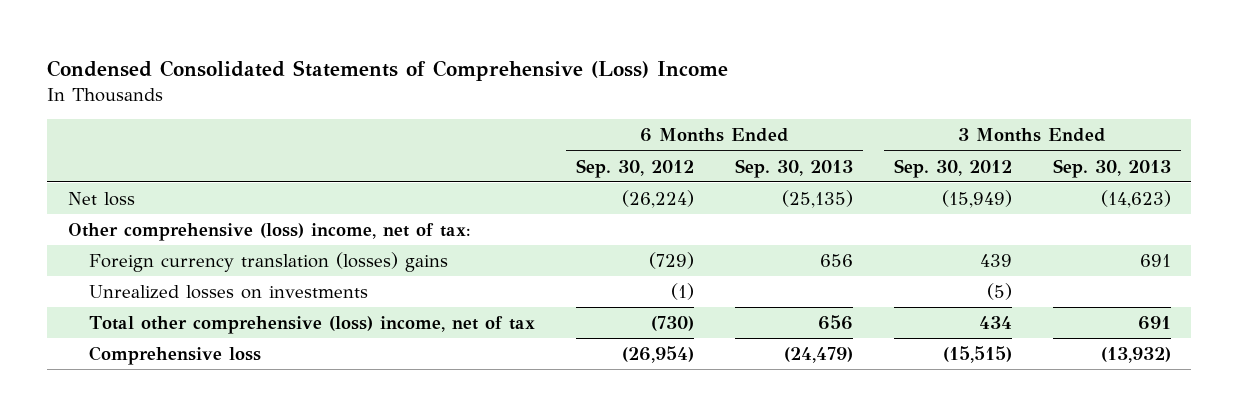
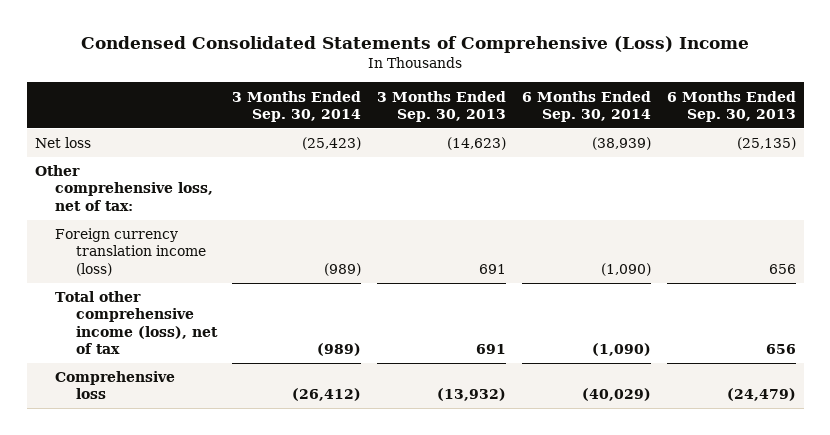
[576,158,695,178] Sep. 30, 2012 -> none
[893,158,1012,178] Sep. 30, 2012 -> none
none -> [232,90,362,122] 3 Months Ended Sep. 30, 2014
none -> [521,90,651,122] 6 Months Ended Sep. 30, 2014
[89,285,369,300] Unrealized losses on investments -> none
[67,223,471,242] Other comprehensive (loss) income, net of tax: -> [34,165,214,211] Other comprehensive loss, net of tax:
[89,252,449,273] Foreign currency translation (losses) gains -> [55,228,206,276] Foreign currency translation income (loss)
[89,316,536,335] Total other comprehensive (loss) income, net of tax -> [55,291,218,355] Total other comprehensive income (loss), net of tax

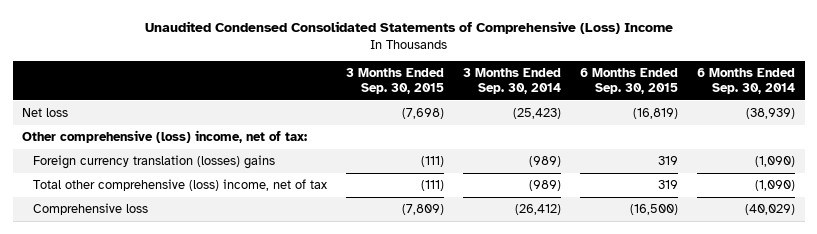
[81,35,750,53] Condensed Consolidated Statements of Comprehensive (Loss) Income -> [144,20,673,34] Unaudited Condensed Consolidated Statements of Comprehensive (Loss) Income
[377,90,507,122] 3 Months Ended Sep. 30, 2013 -> none
[666,90,796,122] 6 Months Ended Sep. 30, 2013 -> none
none -> [346,68,445,95] 3 Months Ended Sep. 30, 2015
none -> [580,68,679,95] 6 Months Ended Sep. 30, 2015
[34,165,214,211] Other comprehensive loss, net of tax: -> [22,130,308,144] Other comprehensive (loss) income, net of tax:
[55,228,206,276] Foreign currency translation income (loss) -> [33,155,276,170] Foreign currency translation (losses) gains
[55,291,218,355] Total other comprehensive income (loss), net of tax -> [33,179,328,192] Total other comprehensive (loss) income, net of tax

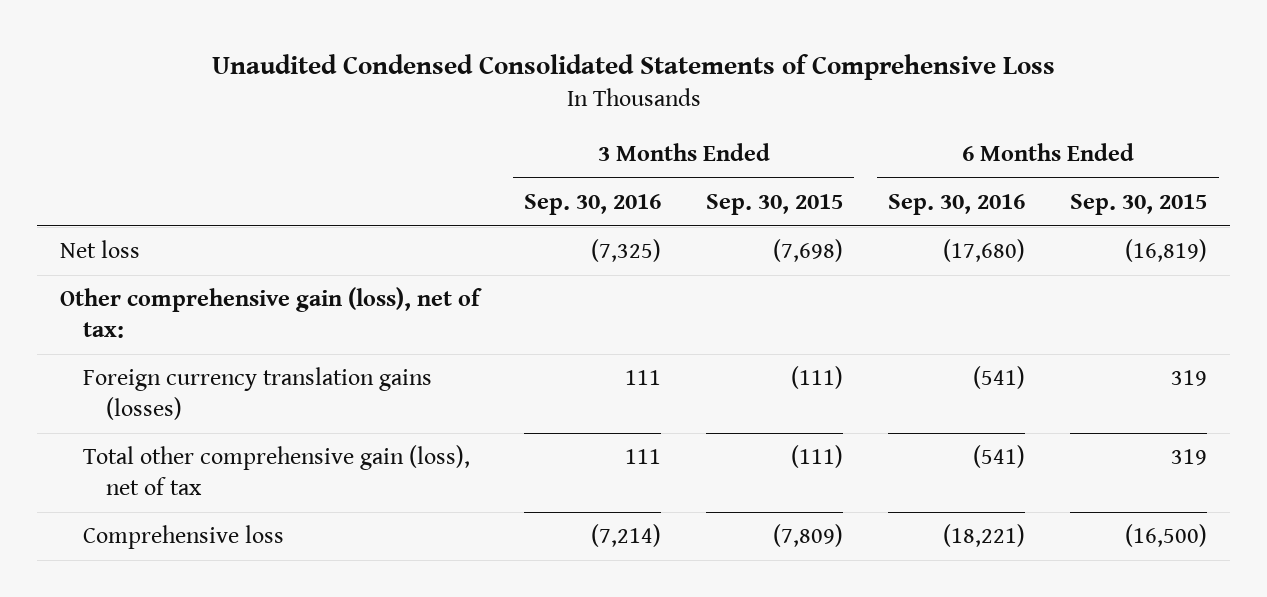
[144,20,673,34] Unaudited Condensed Consolidated Statements of Comprehensive (Loss) Income -> [211,53,1055,80] Unaudited Condensed Consolidated Statements of Comprehensive Loss
[463,68,562,95] 3 Months Ended Sep. 30, 2014 -> none
[697,68,796,95] 6 Months Ended Sep. 30, 2014 -> none
none -> [523,194,661,216] Sep. 30, 2016
none -> [888,194,1026,216] Sep. 30, 2016
[22,130,308,144] Other comprehensive (loss) income, net of tax: -> [59,287,482,338] Other comprehensive gain (loss), net of tax:
[33,155,276,170] Foreign currency translation (losses) gains -> [82,367,432,420] Foreign currency translation gains (losses)
[33,179,328,192] Total other comprehensive (loss) income, net of tax -> [82,445,470,495] Total other comprehensive gain (loss), net of tax

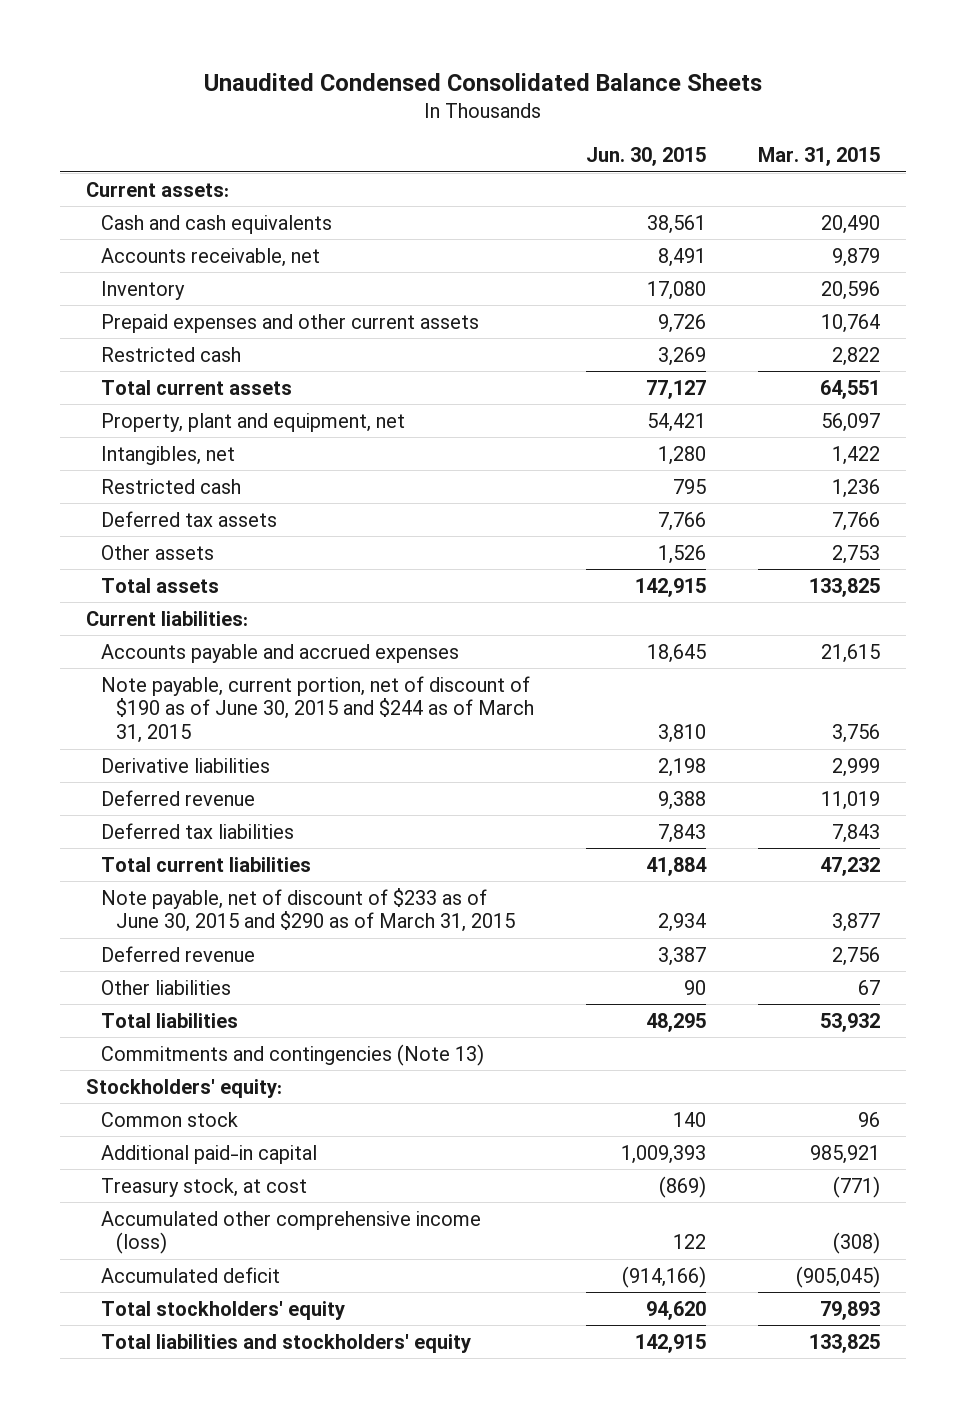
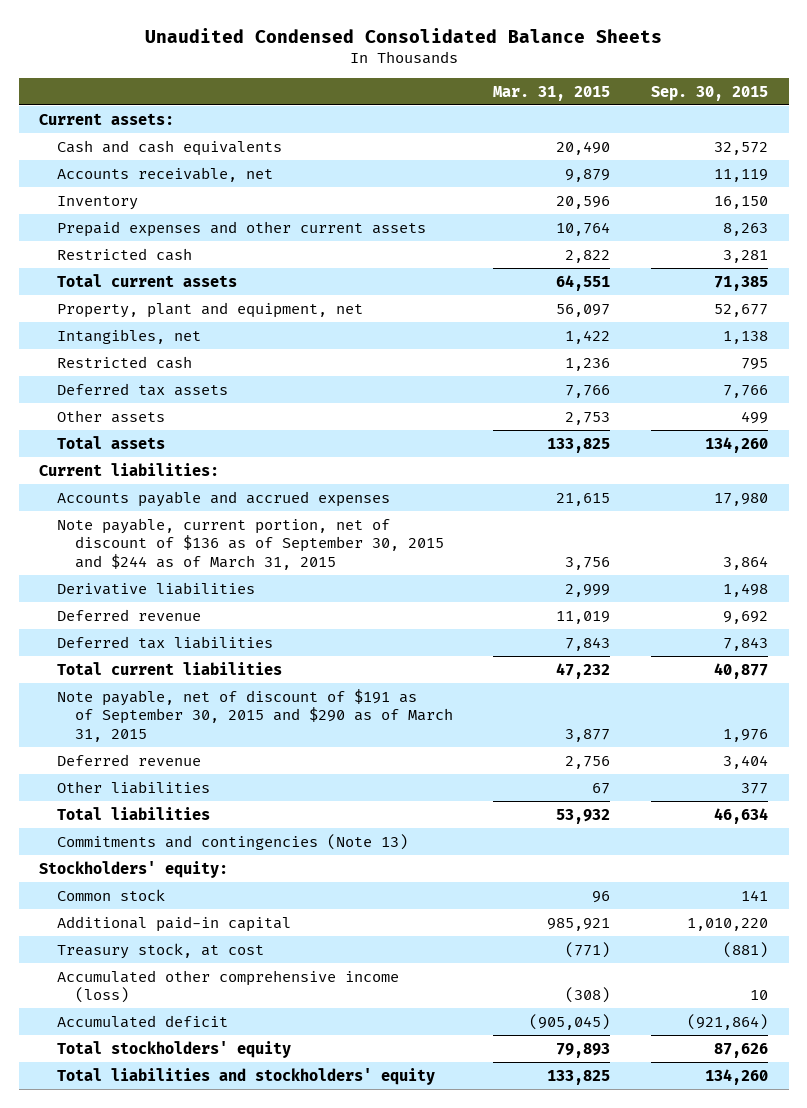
[586,147,707,167] Jun. 30, 2015 -> none
none -> [651,85,769,101] Sep. 30, 2015
[100,675,535,744] Note payable, current portion, net of discount of $190 as of June 30, 2015 and $244 as of March 31, 2015 -> [56,517,444,570] Note payable, current portion, net of discount of $136 as of September 30, 2015 and $244 as of March 31, 2015
[100,887,516,933] Note payable, net of discount of $233 as of June 30, 2015 and $290 as of March 31, 2015 -> [56,688,453,742] Note payable, net of discount of $191 as of September 30, 2015 and $290 as of March 31, 2015

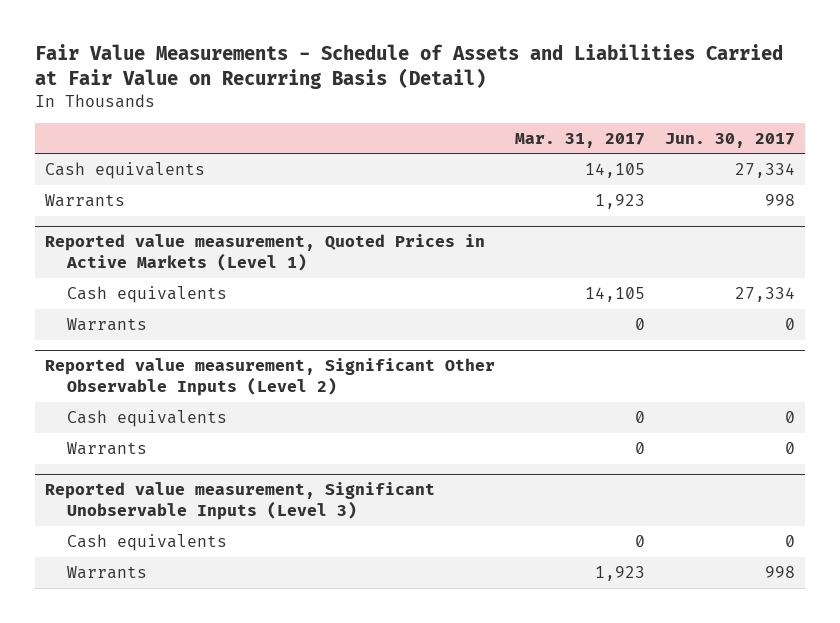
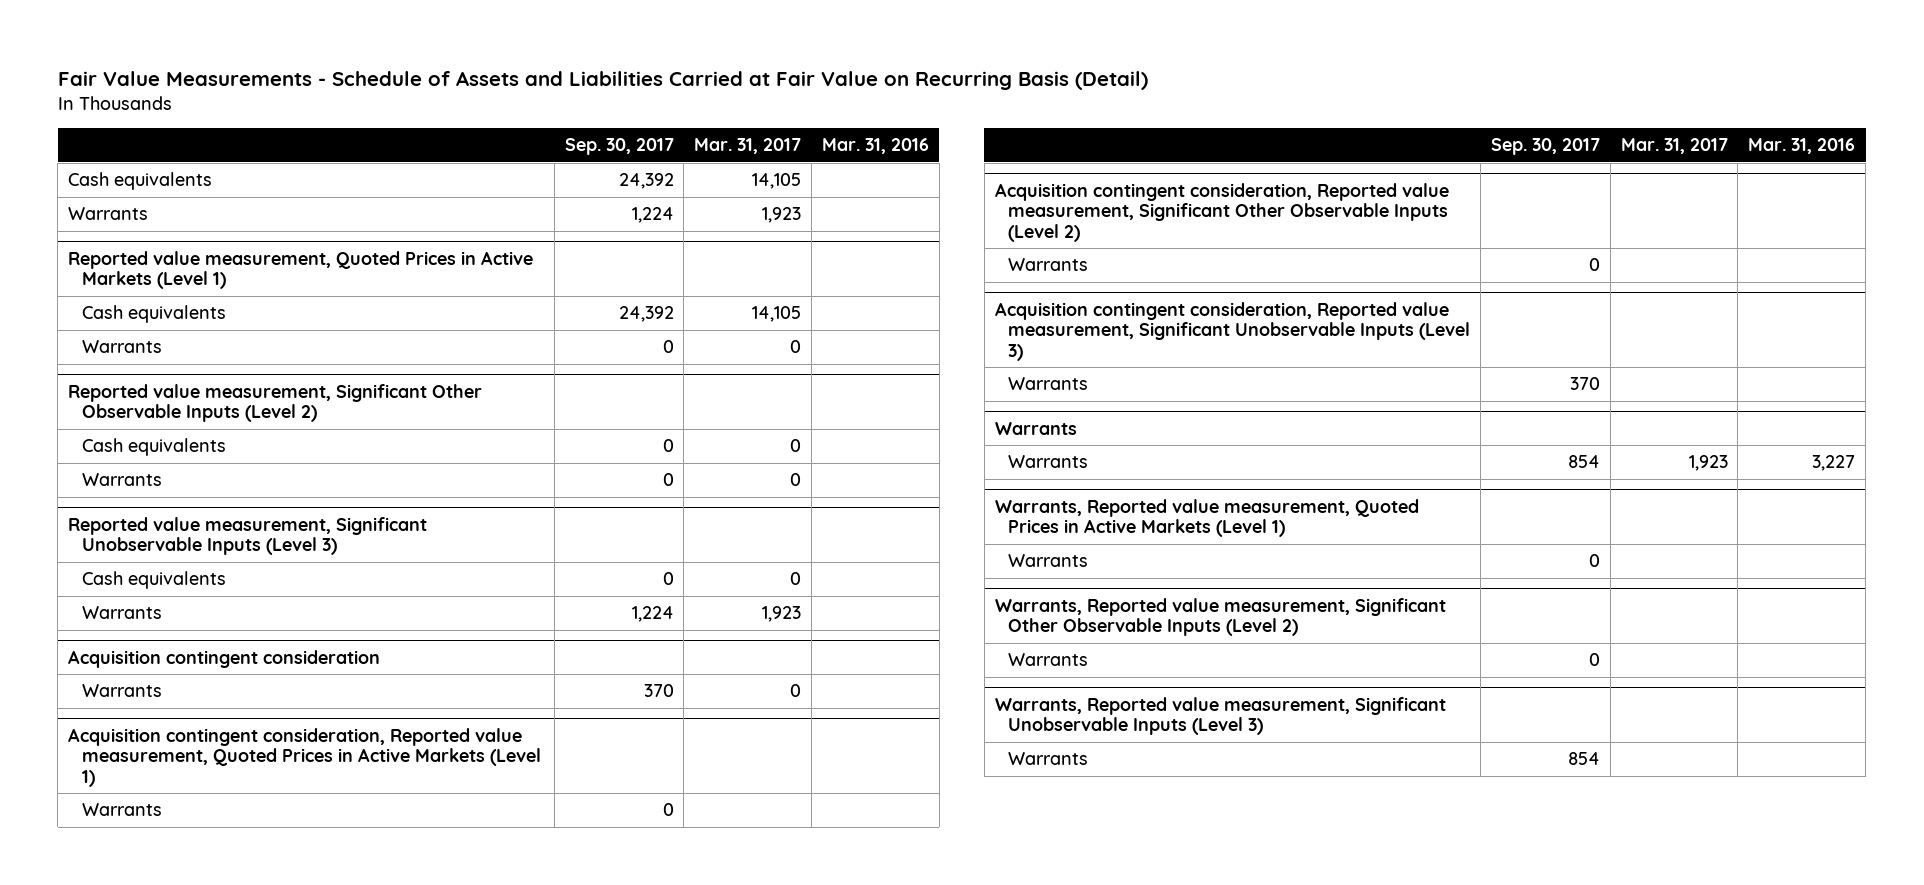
[665,132,796,148] Jun. 30, 2017 -> none
none -> [564,138,674,156] Sep. 30, 2017
none -> [822,138,930,155] Mar. 31, 2016
none -> [68,649,381,668] Acquisition contingent consideration
none -> [81,684,162,698] Warrants
none -> [68,727,541,787] Acquisition contingent consideration, Reported value measurement, Quoted Prices in Active Markets (Level 1)
none -> [81,803,162,817] Warrants
none -> [994,182,1449,242] Acquisition contingent consideration, Reported value measurement, Significant Other Observable Inputs (Level 2)
none -> [1008,258,1089,272] Warrants
none -> [994,301,1471,361] Acquisition contingent consideration, Reported value measurement, Significant Unobservable Inputs (Level 3)
none -> [1008,377,1089,391] Warrants
none -> [994,421,1077,435] Warrants
none -> [1008,455,1089,469] Warrants
none -> [994,498,1419,538] Warrants, Reported value measurement, Quoted Prices in Active Markets (Level 1)
none -> [1008,554,1089,568] Warrants
none -> [994,597,1446,637] Warrants, Reported value measurement, Significant Other Observable Inputs (Level 2)
none -> [1008,653,1089,667] Warrants
none -> [994,696,1446,736] Warrants, Reported value measurement, Significant Unobservable Inputs (Level 3)
none -> [1008,752,1089,766] Warrants

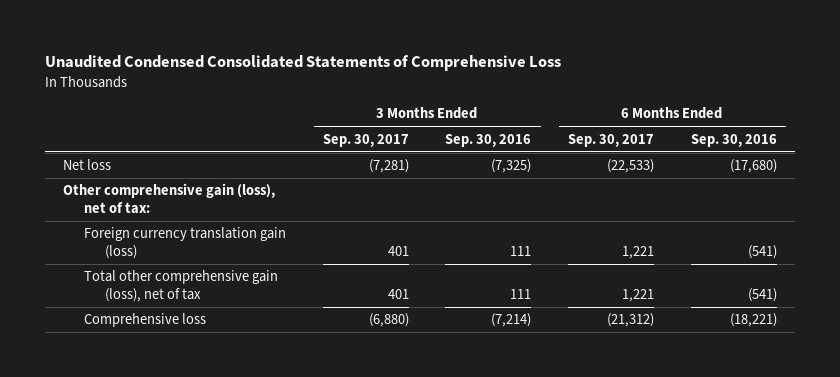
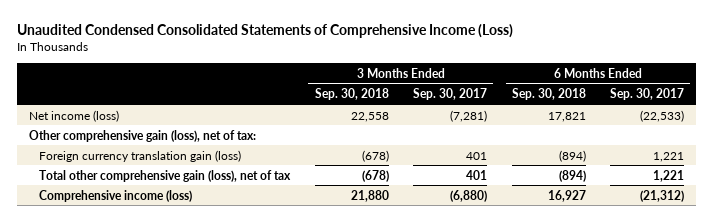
[44,55,561,72] Unaudited Condensed Consolidated Statements of Comprehensive Loss -> [16,24,513,39] Unaudited Condensed Consolidated Statements of Comprehensive Income (Loss)
[445,133,532,147] Sep. 30, 2016 -> none
[690,133,777,147] Sep. 30, 2016 -> none
none -> [314,88,389,101] Sep. 30, 2018
none -> [511,88,586,101] Sep. 30, 2018
[63,159,112,171] Net loss -> [28,109,119,122] Net income (loss)
[84,313,207,328] Comprehensive loss -> [38,189,192,202] Comprehensive income (loss)

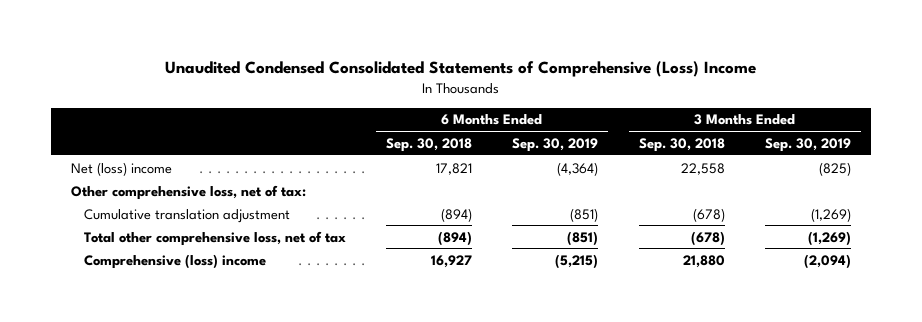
[16,24,513,39] Unaudited Condensed Consolidated Statements of Comprehensive Income (Loss) -> [164,61,756,78] Unaudited Condensed Consolidated Statements of Comprehensive (Loss) Income
[413,88,488,101] Sep. 30, 2017 -> none
[610,88,685,101] Sep. 30, 2017 -> none
none -> [512,137,599,152] Sep. 30, 2019
none -> [764,137,851,152] Sep. 30, 2019
[28,109,119,122] Net income (loss) -> [70,161,172,176] Net (loss) income
[28,129,256,142] Other comprehensive gain (loss), net of tax: -> [70,184,306,200] Other comprehensive loss, net of tax:
[38,149,241,162] Foreign currency translation gain (loss) -> [83,208,290,223] Cumulative translation adjustment
[38,169,291,182] Total other comprehensive gain (loss), net of tax -> [83,230,346,246] Total other comprehensive loss, net of tax
[38,189,192,202] Comprehensive income (loss) -> [83,253,266,269] Comprehensive (loss) income

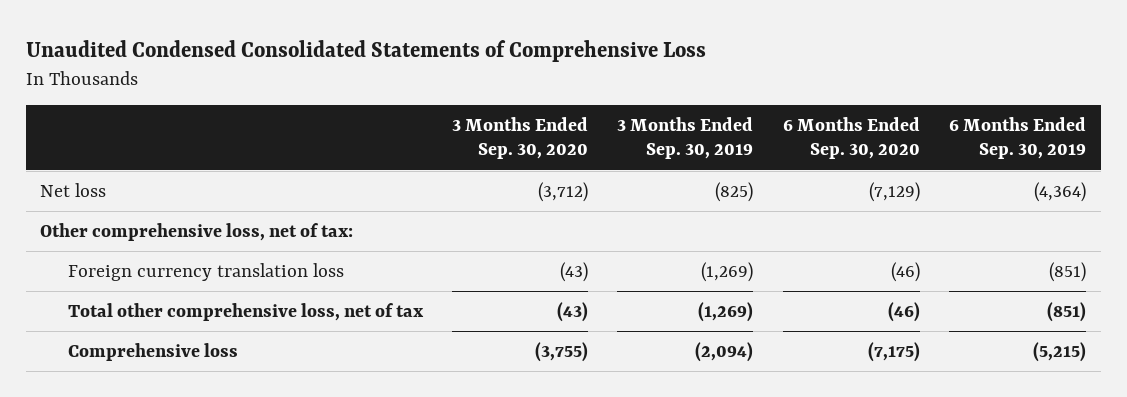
[164,61,756,78] Unaudited Condensed Consolidated Statements of Comprehensive (Loss) Income -> [25,40,706,63] Unaudited Condensed Consolidated Statements of Comprehensive Loss
[386,137,473,152] Sep. 30, 2018 -> none
[638,137,725,152] Sep. 30, 2018 -> none
none -> [451,116,588,160] 3 Months Ended Sep. 30, 2020
none -> [782,116,920,160] 6 Months Ended Sep. 30, 2020
[70,161,172,176] Net (loss) income -> [40,182,107,197] Net loss
[83,208,290,223] Cumulative translation adjustment -> [67,262,344,281] Foreign currency translation loss
[83,253,266,269] Comprehensive (loss) income -> [67,342,238,361] Comprehensive loss

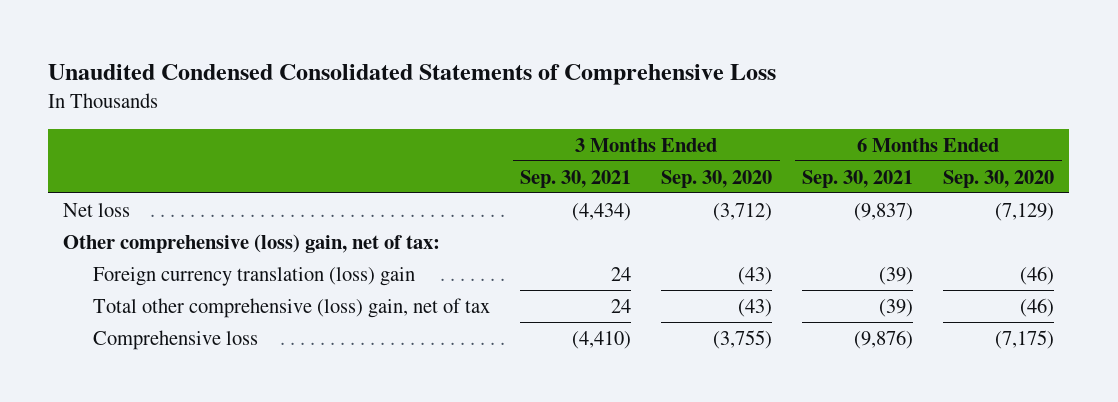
[617,116,754,160] 3 Months Ended Sep. 30, 2019 -> none
[949,116,1087,160] 6 Months Ended Sep. 30, 2019 -> none
none -> [520,169,632,188] Sep. 30, 2021
none -> [802,169,914,188] Sep. 30, 2021
[40,222,354,241] Other comprehensive loss, net of tax: -> [63,233,441,253] Other comprehensive (loss) gain, net of tax:
[67,262,344,281] Foreign currency translation loss -> [93,266,416,286] Foreign currency translation (loss) gain
[67,302,424,321] Total other comprehensive loss, net of tax -> [93,297,491,318] Total other comprehensive (loss) gain, net of tax

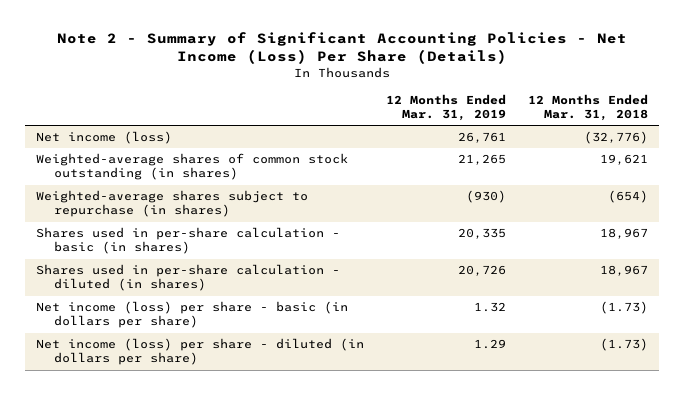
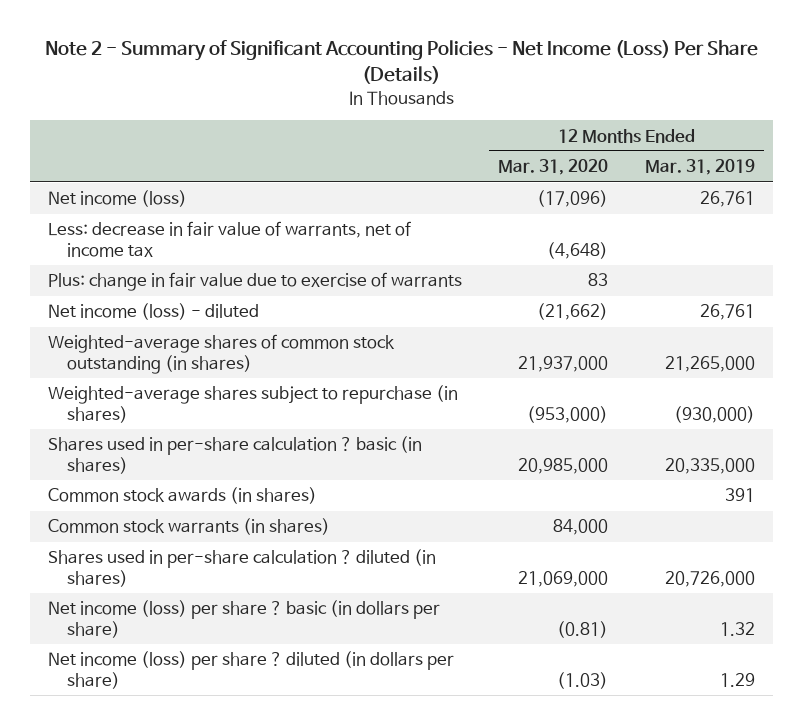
[528,93,649,121] 12 Months Ended Mar. 31, 2018 -> none
none -> [498,159,609,176] Mar. 31, 2020
none -> [47,221,411,257] Less: decrease in fair value of warrants, net of income tax
none -> [47,272,462,292] Plus: change in fair value due to exercise of warrants
none -> [47,303,259,321] Net income (loss) - diluted
[457,154,506,166] 21,265 -> [664,355,755,372] 21,265,000
[465,190,506,204] (930) -> [673,405,755,423] (930,000)
[35,227,340,255] Shares used in per-share calculation - basic (in shares) -> [47,436,422,474] Shares used in per-share calculation ? basic (in shares)
[457,228,506,240] 20,335 -> [664,457,755,474] 20,335,000
none -> [47,487,317,505] Common stock awards (in shares)
none -> [47,518,330,536] Common stock warrants (in shares)
[35,264,340,292] Shares used in per-share calculation - diluted (in shares) -> [47,549,436,587] Shares used in per-share calculation ? diluted (in shares)
[457,265,506,277] 20,726 -> [664,570,755,587] 20,726,000
[35,301,348,329] Net income (loss) per share - basic (in dollars per share) -> [47,600,440,638] Net income (loss) per share ? basic (in dollars per share)
[35,338,364,366] Net income (loss) per share - diluted (in dollars per share) -> [47,651,454,689] Net income (loss) per share ? diluted (in dollars per share)

